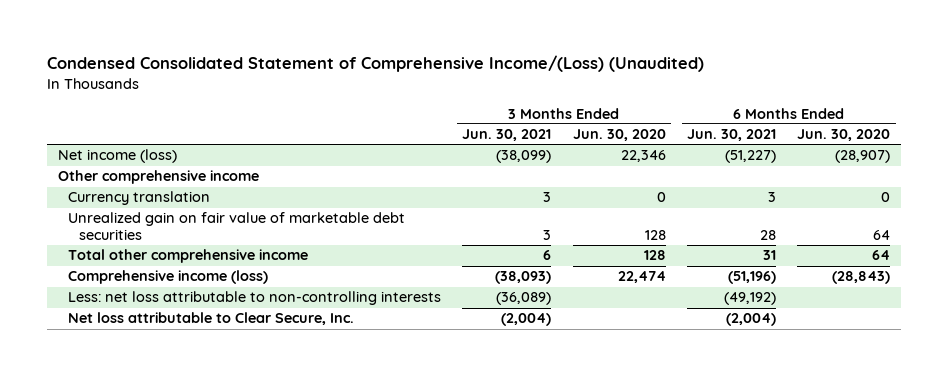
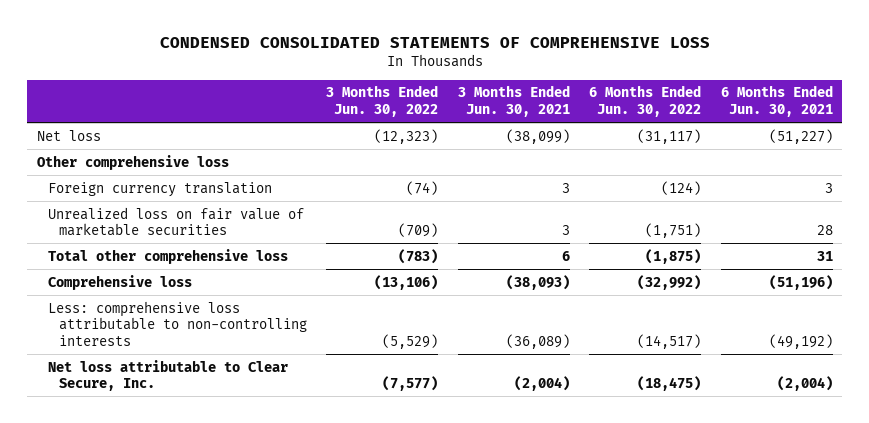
[46,55,704,73] Condensed Consolidated Statement of Comprehensive Income/(Loss) (Unaudited) -> [159,36,710,48] CONDENSED CONSOLIDATED STATEMENTS OF COMPREHENSIVE LOSS
[572,129,666,142] Jun. 30, 2020 -> none
[797,129,891,142] Jun. 30, 2020 -> none
none -> [326,85,439,118] 3 Months Ended Jun. 30, 2022
none -> [589,85,702,118] 6 Months Ended Jun. 30, 2022
[57,149,177,164] Net income (loss) -> [36,129,101,141] Net loss
[57,170,259,185] Other comprehensive income -> [36,154,229,170] Other comprehensive loss
[68,191,211,206] Currency translation -> [47,181,272,197] Foreign currency translation
[68,212,406,241] Unrealized gain on fair value of marketable debt securities -> [47,206,304,237] Unrealized loss on fair value of marketable securities
[68,249,309,264] Total other comprehensive income -> [47,248,288,264] Total other comprehensive loss
[68,270,269,285] Comprehensive income (loss) -> [47,274,192,290] Comprehensive loss
[68,291,442,306] Less: net loss attributable to non-controlling interests -> [47,300,307,347] Less: comprehensive loss attributable to non-controlling interests

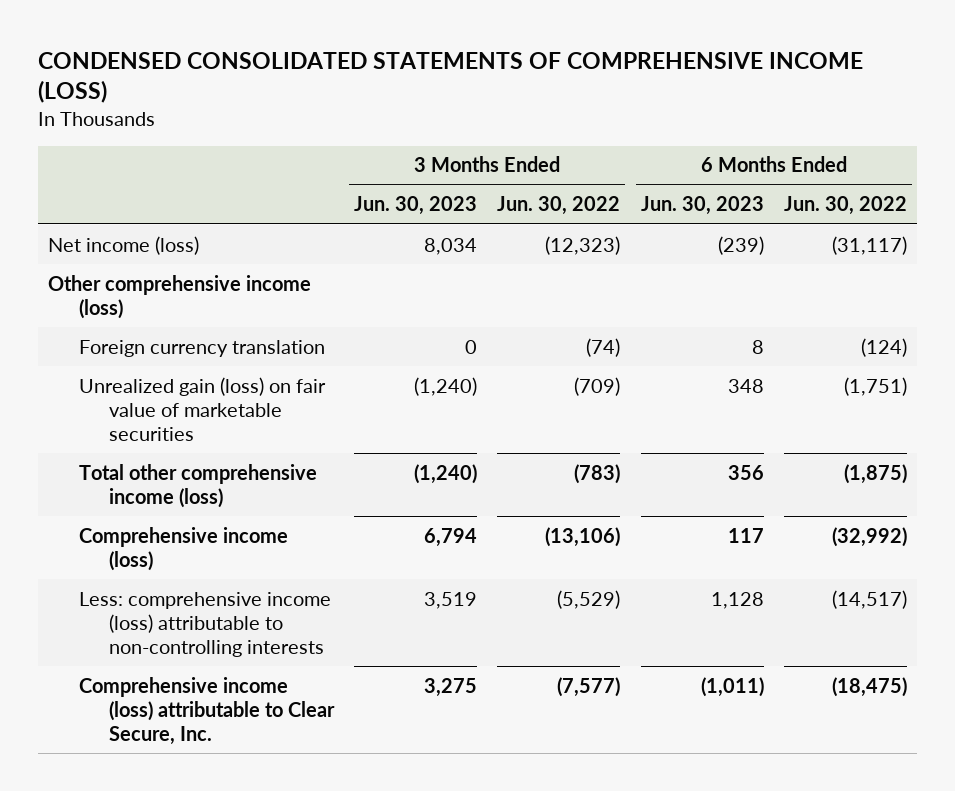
[159,36,710,48] CONDENSED CONSOLIDATED STATEMENTS OF COMPREHENSIVE LOSS -> [38,51,864,104] CONDENSED CONSOLIDATED STATEMENTS OF COMPREHENSIVE INCOME (LOSS)
[457,85,570,118] 3 Months Ended Jun. 30, 2021 -> none
[720,85,833,118] 6 Months Ended Jun. 30, 2021 -> none
none -> [354,196,478,216] Jun. 30, 2023
none -> [640,196,764,216] Jun. 30, 2023
[36,129,101,141] Net loss -> [48,235,200,255] Net income (loss)
[36,154,229,170] Other comprehensive loss -> [48,274,312,319] Other comprehensive income (loss)
[47,206,304,237] Unrealized loss on fair value of marketable securities -> [78,376,326,441] Unrealized gain (loss) on fair value of marketable securities
[47,248,288,264] Total other comprehensive loss -> [78,463,317,508] Total other comprehensive income (loss)
[47,274,192,290] Comprehensive loss -> [78,526,288,571] Comprehensive income (loss)
[47,300,307,347] Less: comprehensive loss attributable to non-controlling interests -> [78,591,331,657] Less: comprehensive income (loss) attributable to non-controlling interests
[47,359,288,392] Net loss attributable to Clear Secure, Inc. -> [78,676,336,745] Comprehensive income (loss) attributable to Clear Secure, Inc.

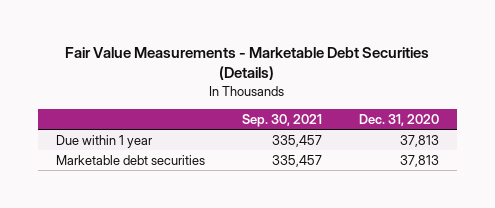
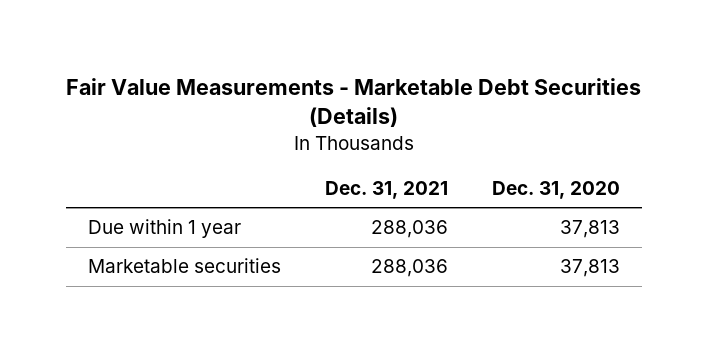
[241,113,322,127] Sep. 30, 2021 -> none
none -> [324,180,448,199] Dec. 31, 2021
[56,154,206,165] Marketable debt securities -> [87,258,281,274] Marketable securities

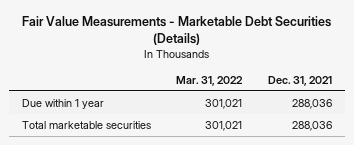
[491,180,620,199] Dec. 31, 2020 -> none
none -> [176,75,244,86] Mar. 31, 2022
[87,258,281,274] Marketable securities -> [21,120,151,129] Total marketable securities

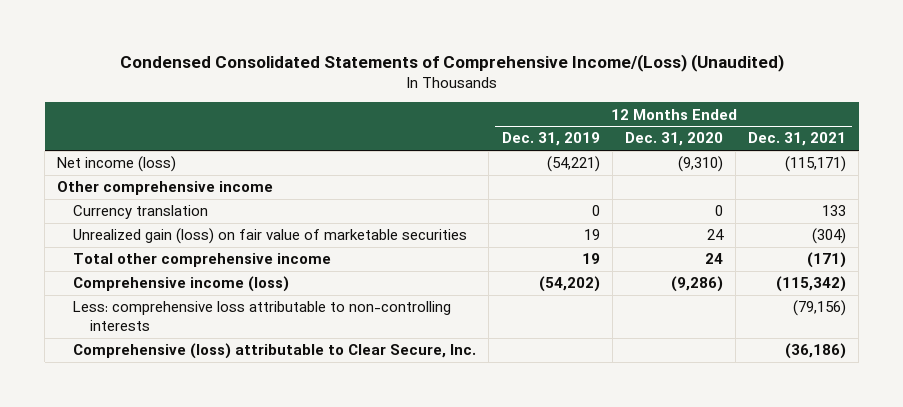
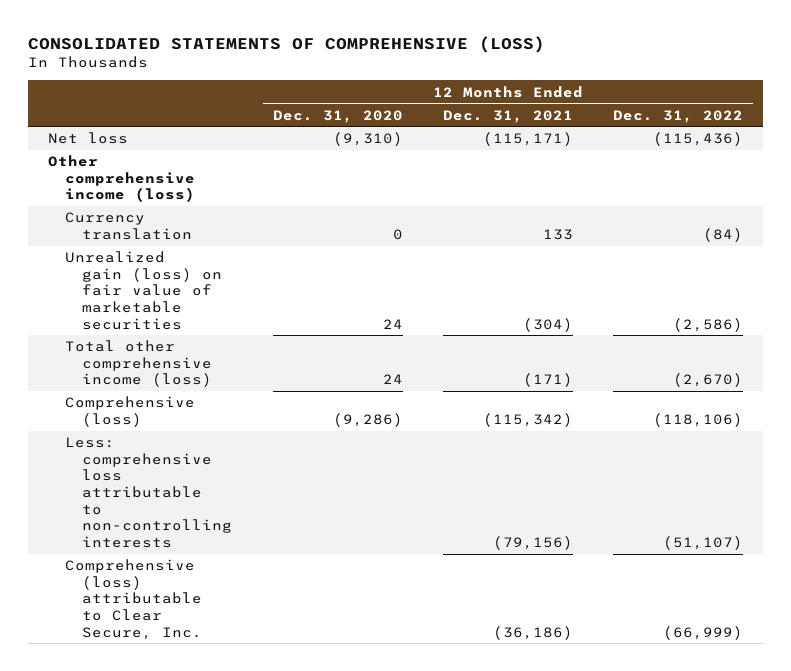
[119,53,784,72] Condensed Consolidated Statements of Comprehensive Income/(Loss) (Unaudited) -> [27,35,545,53] CONSOLIDATED STATEMENTS OF COMPREHENSIVE (LOSS)
[501,132,600,147] Dec. 31, 2019 -> none
none -> [612,109,743,123] Dec. 31, 2022
[57,156,177,173] Net income (loss) -> [47,132,128,145] Net loss
[57,181,274,196] Other comprehensive income -> [47,155,196,203] Other comprehensive income (loss)
[73,253,332,268] Total other comprehensive income -> [65,340,213,388] Total other comprehensive income (loss)
[73,276,290,293] Comprehensive income (loss) -> [65,396,196,427] Comprehensive (loss)

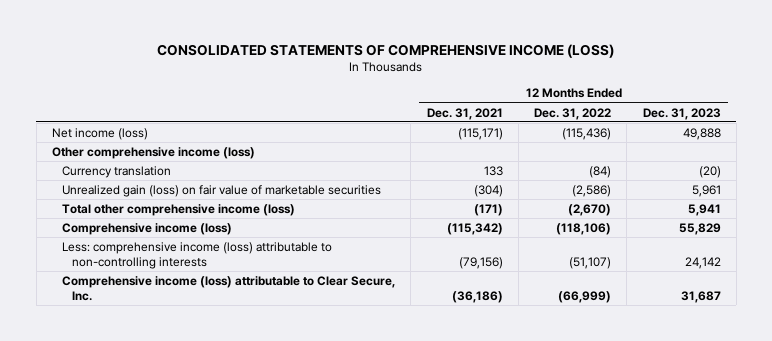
[27,35,545,53] CONSOLIDATED STATEMENTS OF COMPREHENSIVE (LOSS) -> [157,44,615,59] CONSOLIDATED STATEMENTS OF COMPREHENSIVE INCOME (LOSS)
[272,109,403,123] Dec. 31, 2020 -> none
none -> [642,107,721,120] Dec. 31, 2023
[47,132,128,145] Net loss -> [51,127,148,140] Net income (loss)
[65,396,196,427] Comprehensive (loss) -> [62,222,233,235] Comprehensive income (loss)
[65,437,233,548] Less: comprehensive loss attributable to non-controlling interests -> [62,241,333,270] Less: comprehensive income (loss) attributable to non-controlling interests
[65,559,203,640] Comprehensive (loss) attributable to Clear Secure, Inc. -> [62,275,396,302] Comprehensive income (loss) attributable to Clear Secure, Inc.

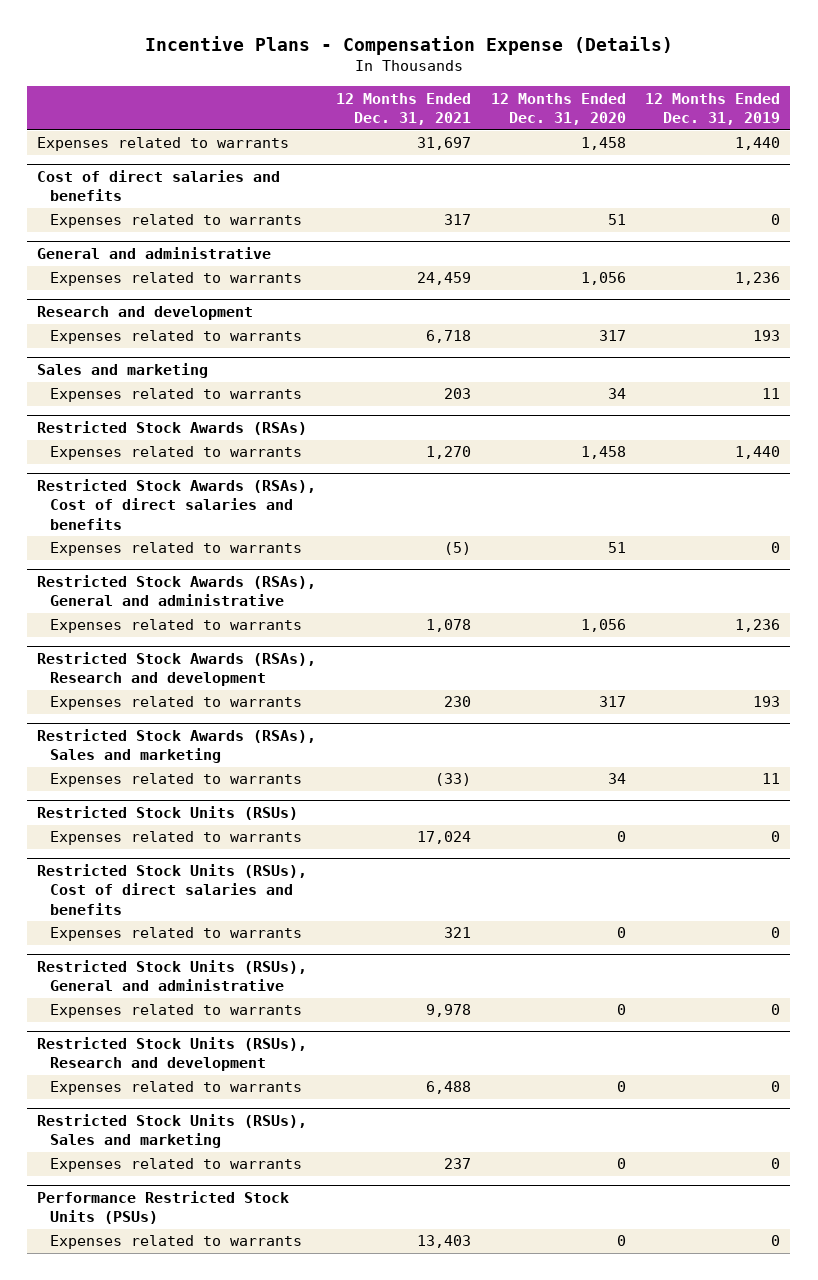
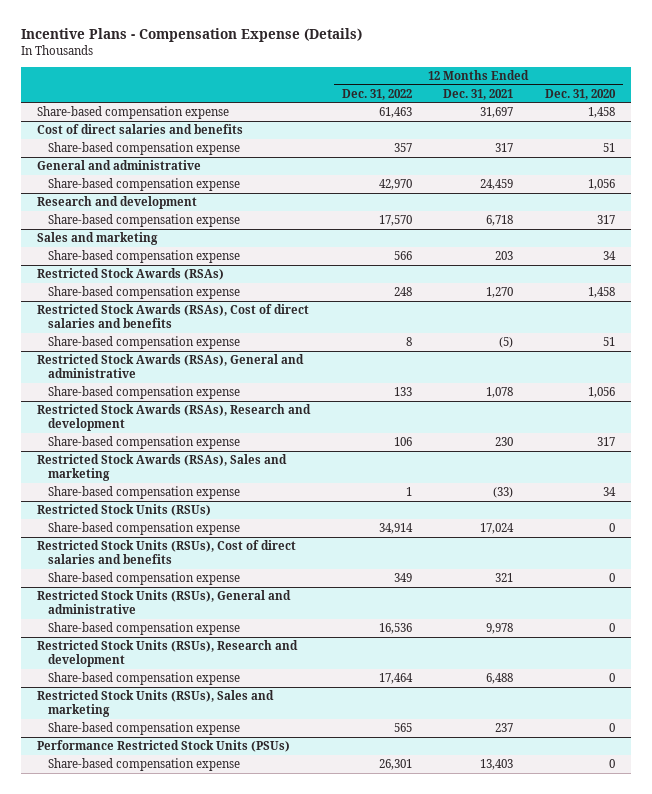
[645,92,781,126] 12 Months Ended Dec. 31, 2019 -> none
none -> [341,88,412,100] Dec. 31, 2022
[37,137,290,152] Expenses related to warrants -> [36,106,229,120] Share-based compensation expense
[49,214,302,229] Expenses related to warrants -> [47,142,240,156] Share-based compensation expense
[49,272,302,287] Expenses related to warrants -> [47,178,240,192] Share-based compensation expense
[49,330,302,345] Expenses related to warrants -> [47,214,240,228] Share-based compensation expense
[49,388,302,403] Expenses related to warrants -> [47,250,240,264] Share-based compensation expense
[49,446,302,461] Expenses related to warrants -> [47,286,240,300] Share-based compensation expense
[49,542,302,557] Expenses related to warrants -> [47,336,240,350] Share-based compensation expense
[49,619,302,634] Expenses related to warrants -> [47,386,240,400] Share-based compensation expense
[49,696,302,711] Expenses related to warrants -> [47,436,240,450] Share-based compensation expense
[49,773,302,788] Expenses related to warrants -> [47,486,240,500] Share-based compensation expense
[49,831,302,846] Expenses related to warrants -> [47,522,240,536] Share-based compensation expense
[49,927,302,942] Expenses related to warrants -> [47,572,240,586] Share-based compensation expense
[49,1004,302,1019] Expenses related to warrants -> [47,622,240,636] Share-based compensation expense
[49,1081,302,1096] Expenses related to warrants -> [47,672,240,686] Share-based compensation expense
[49,1158,302,1173] Expenses related to warrants -> [47,722,240,736] Share-based compensation expense
[49,1235,302,1250] Expenses related to warrants -> [47,758,240,772] Share-based compensation expense

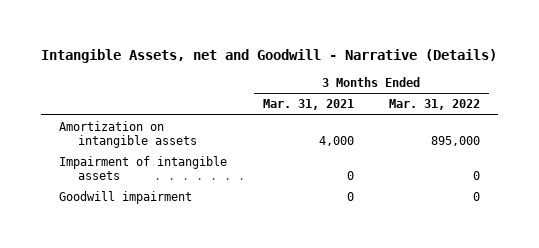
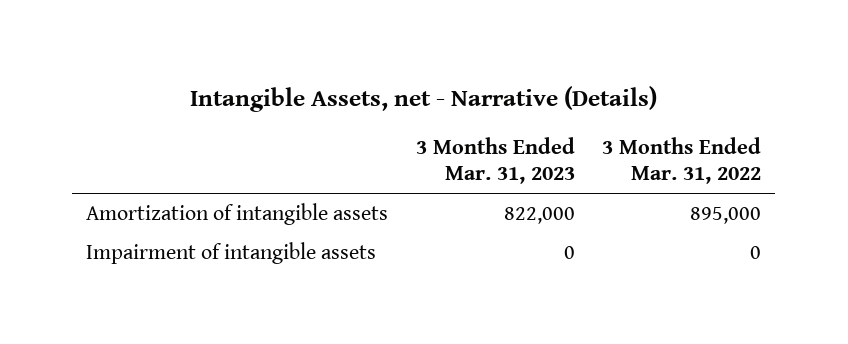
[41,48,498,63] Intangible Assets, net and Goodwill - Narrative (Details) -> [189,86,657,113] Intangible Assets, net - Narrative (Details)
[262,99,354,111] Mar. 31, 2021 -> none
none -> [415,136,575,185] 3 Months Ended Mar. 31, 2023
[59,121,197,149] Amortization on intangible assets -> [86,203,389,226] Amortization of intangible assets
[59,191,193,205] Goodwill impairment -> none

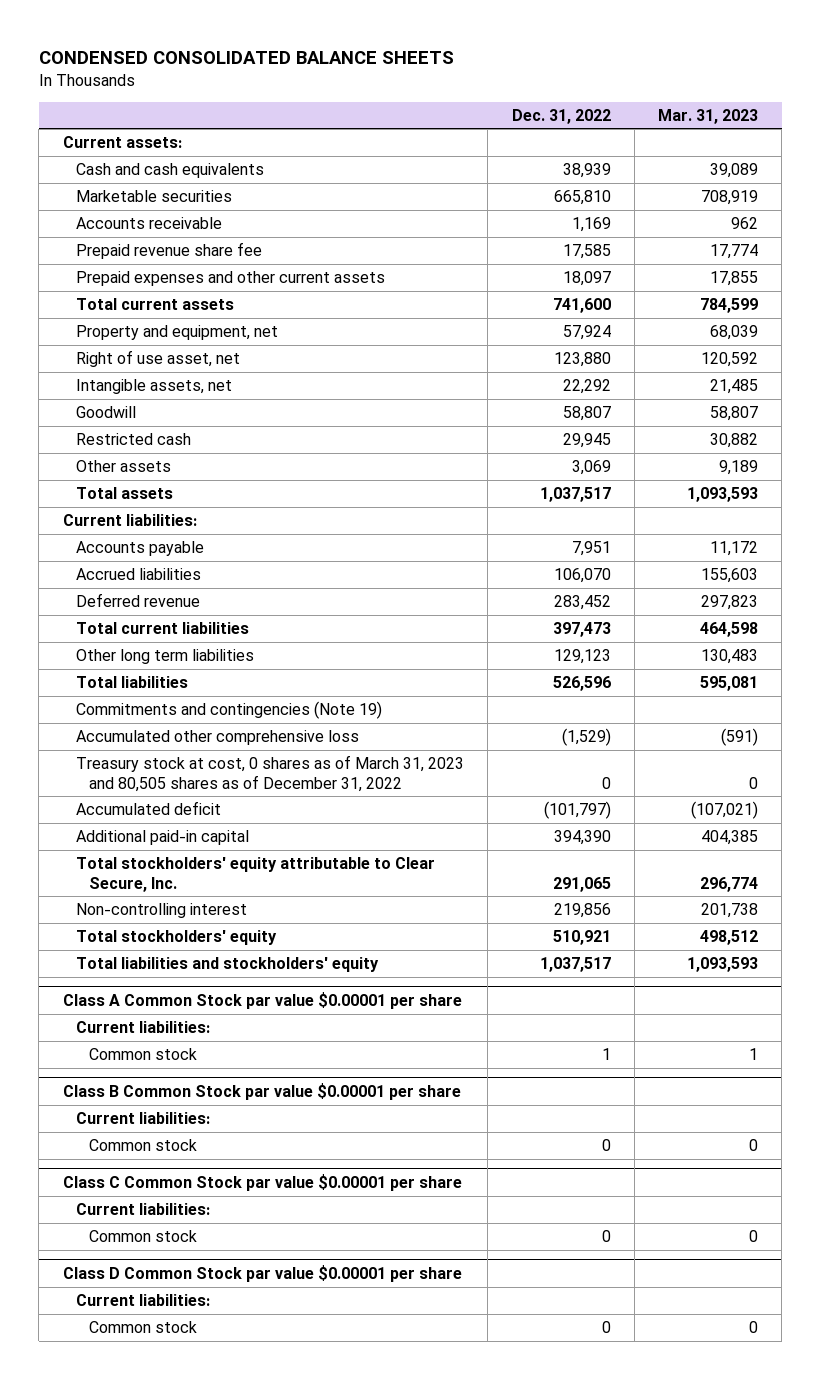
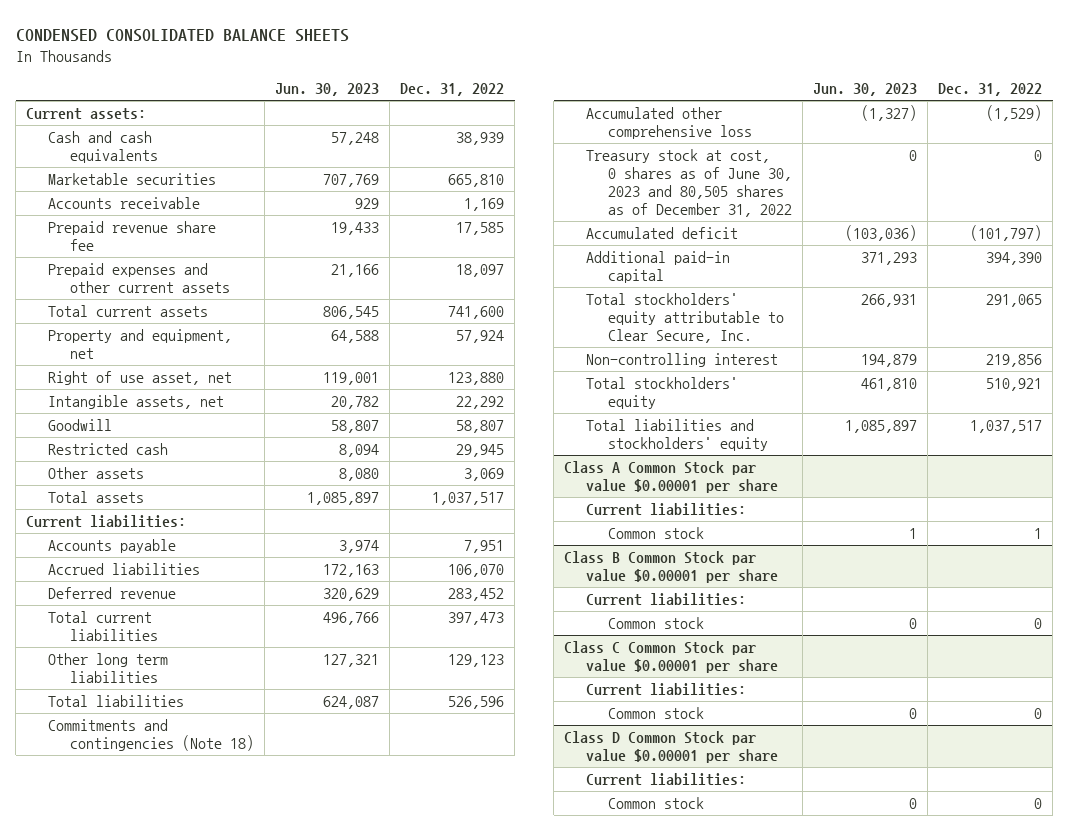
[658,108,759,124] Mar. 31, 2023 -> none
none -> [275,83,380,97] Jun. 30, 2023
[76,701,383,720] Commitments and contingencies (Note 19) -> [48,718,255,752] Commitments and contingencies (Note 18)
[76,755,465,792] Treasury stock at cost, 0 shares as of March 31, 2023 and 80,505 shares as of December 31, 2022 -> [586,148,793,218] Treasury stock at cost, 0 shares as of June 30, 2023 and 80,505 shares as of December 31, 2022

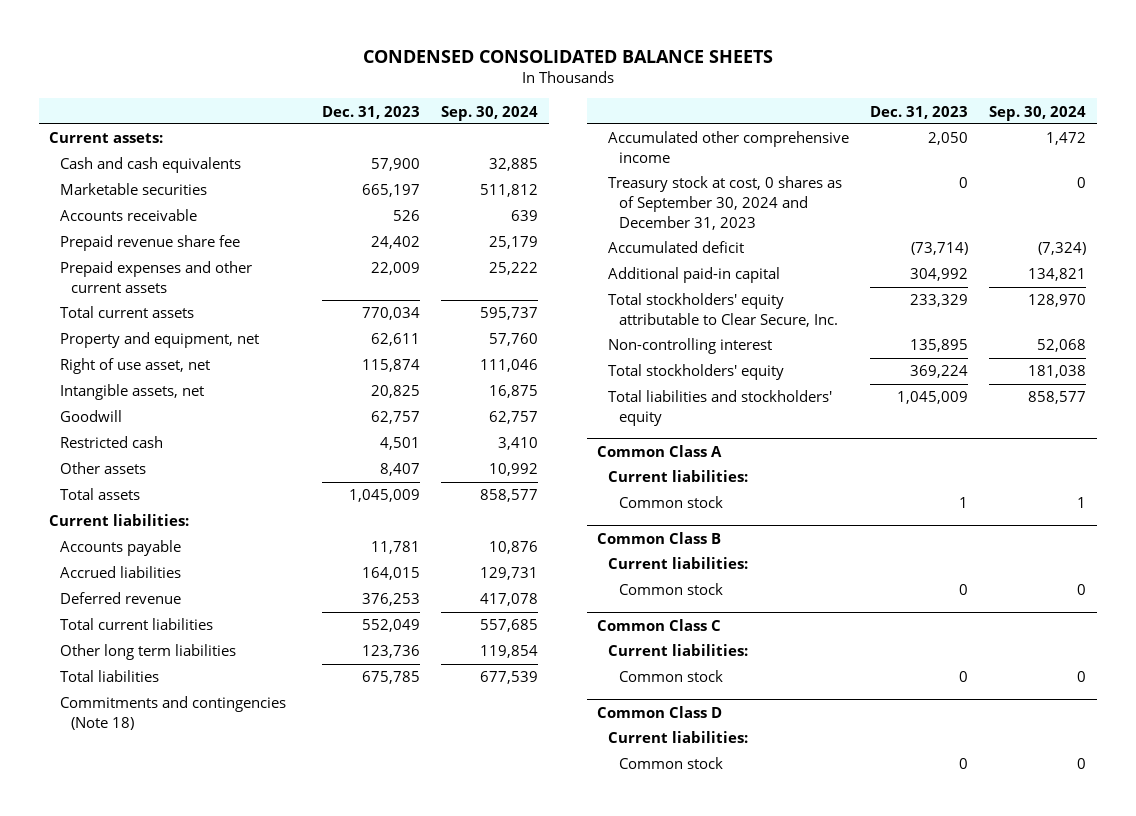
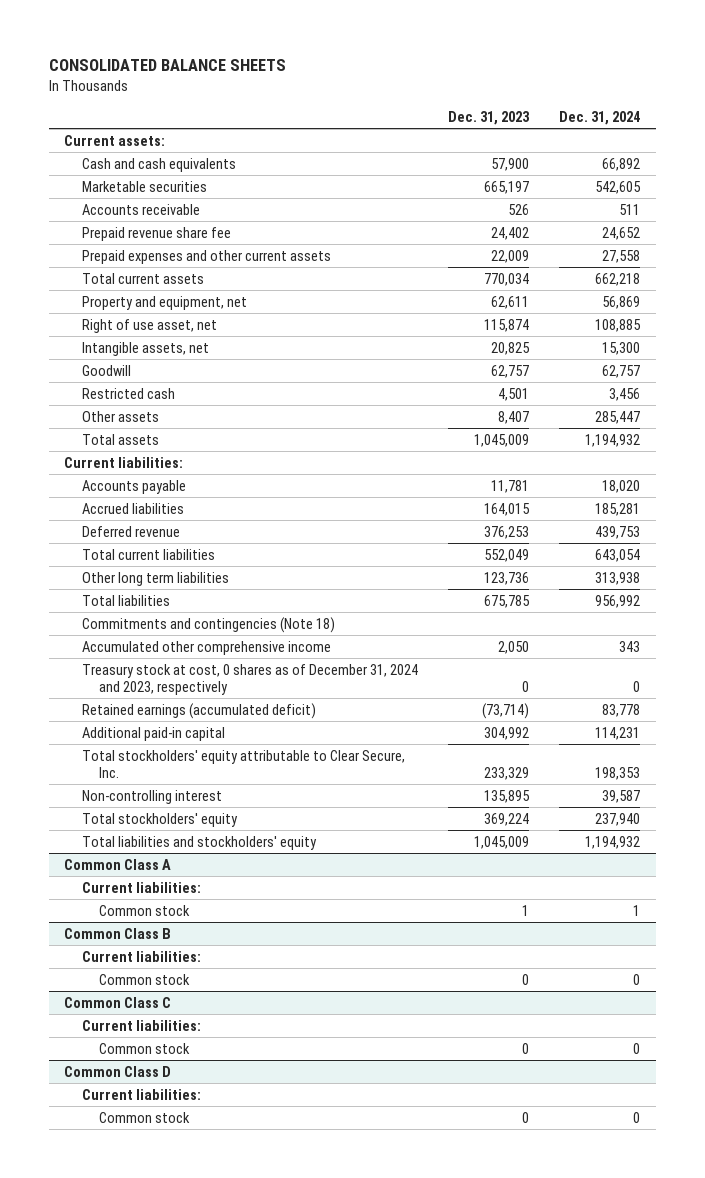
[362,49,773,63] CONDENSED CONSOLIDATED BALANCE SHEETS -> [49,59,287,72] CONSOLIDATED BALANCE SHEETS
[441,105,539,121] Sep. 30, 2024 -> none
none -> [559,110,641,125] Dec. 31, 2024
[608,176,843,230] Treasury stock at cost, 0 shares as of September 30, 2024 and December 31, 2023 -> [81,663,418,695] Treasury stock at cost, 0 shares as of December 31, 2024 and 2023, respectively
[608,241,745,254] Accumulated deficit -> [81,702,316,719] Retained earnings (accumulated deficit)

